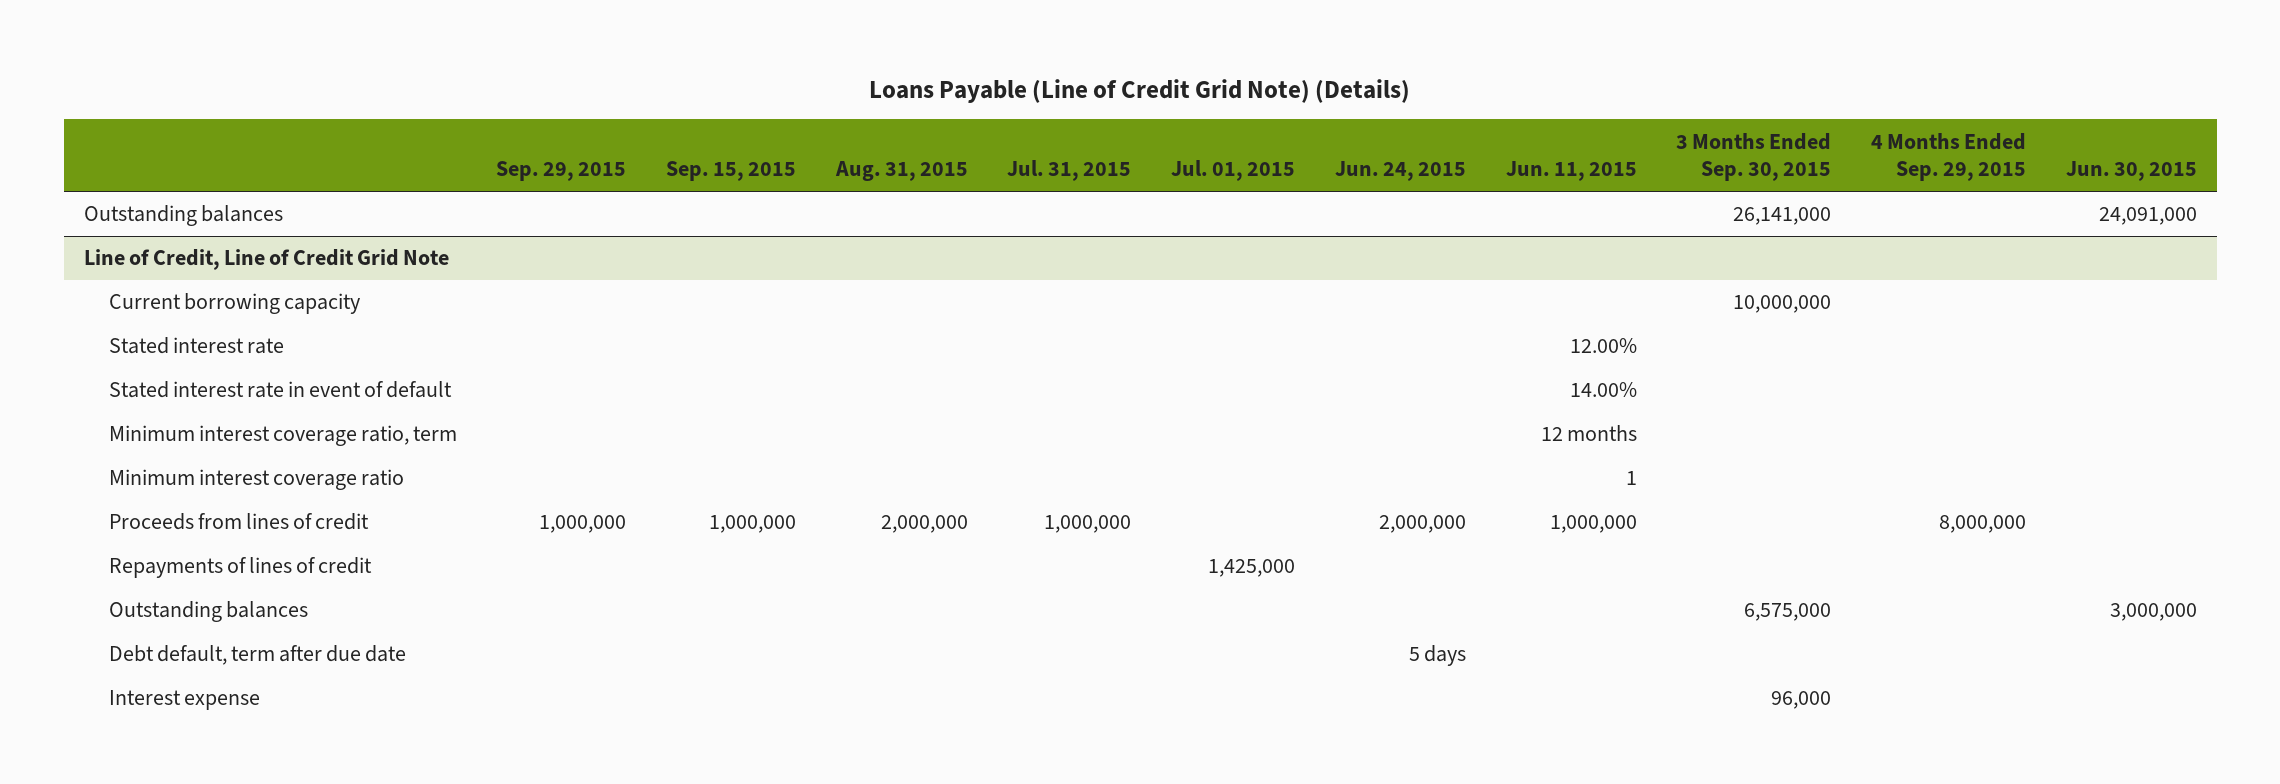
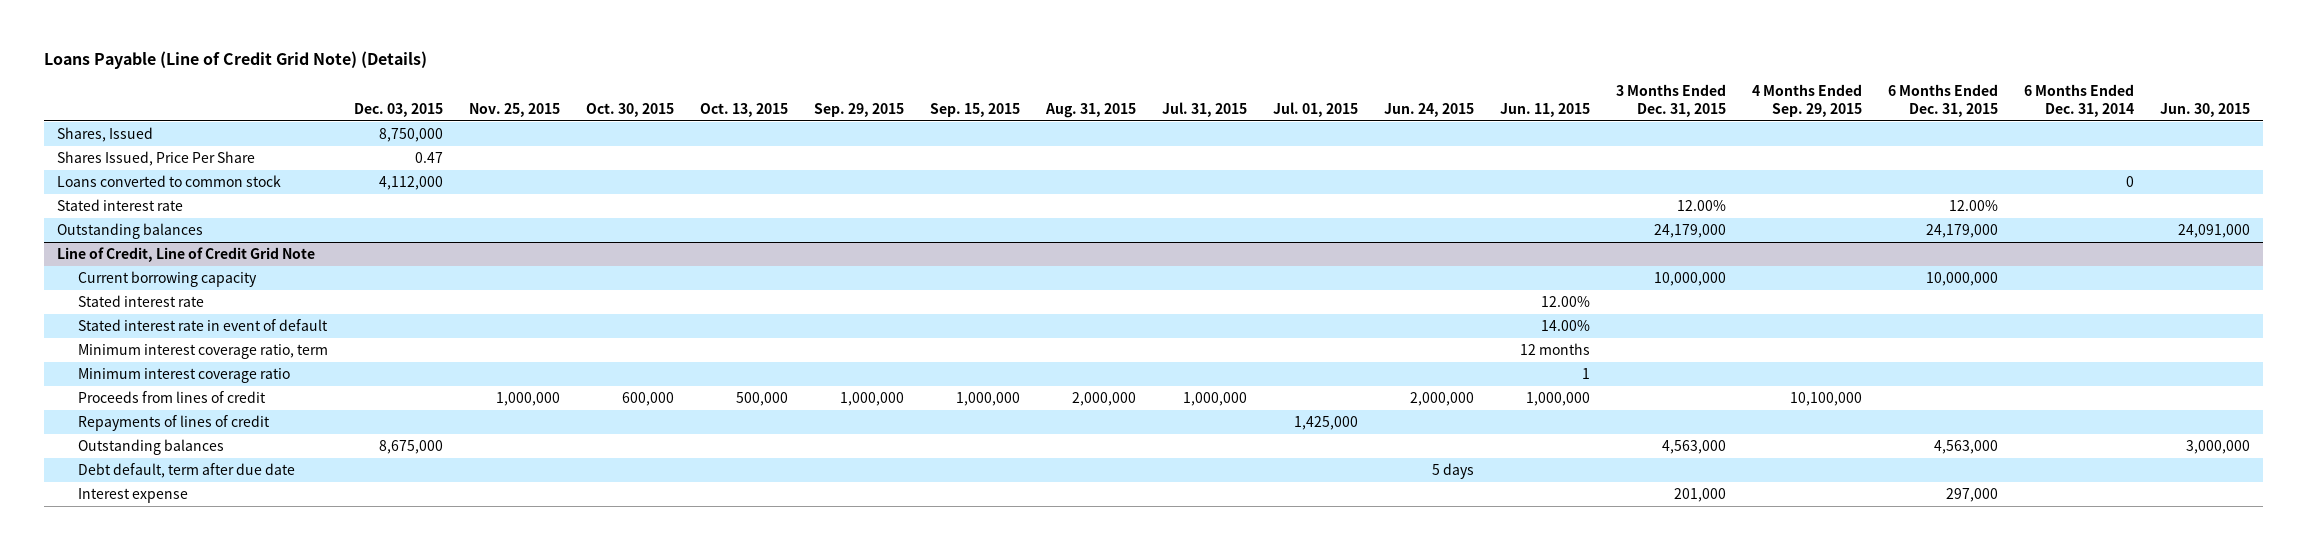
[1676,132,1832,182] 3 Months Ended Sep. 30, 2015 -> none
none -> [353,102,443,117] Dec. 03, 2015
none -> [468,102,560,117] Nov. 25, 2015
none -> [585,102,674,117] Oct. 30, 2015
none -> [699,102,788,117] Oct. 13, 2015
none -> [1616,83,1727,117] 3 Months Ended Dec. 31, 2015
none -> [1888,83,1999,117] 6 Months Ended Dec. 31, 2015
none -> [2024,83,2135,117] 6 Months Ended Dec. 31, 2014
none -> [56,127,153,143] Shares, Issued
none -> [56,151,255,167] Shares Issued, Price Per Share
none -> [56,175,281,188] Loans converted to common stock
none -> [56,199,183,212] Stated interest rate
[1939,515,2027,534] 8,000,000 -> [1790,392,1863,407] 10,100,000

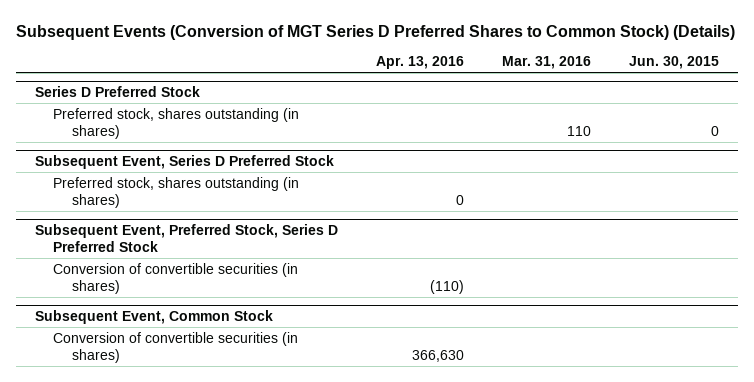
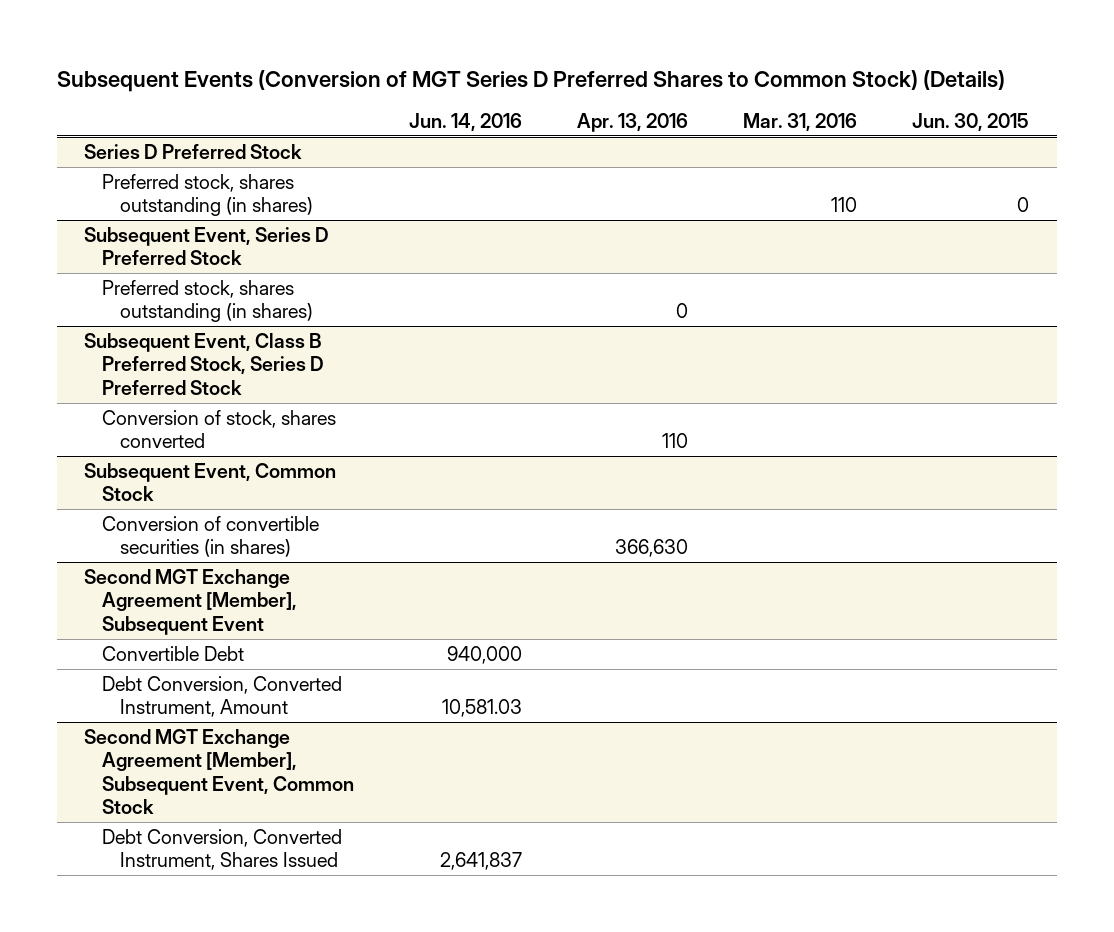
none -> [409,112,523,131] Jun. 14, 2016
[53,262,299,294] Conversion of convertible securities (in shares) -> none
[34,224,338,253] Subsequent Event, Preferred Stock, Series D Preferred Stock -> [84,333,325,395] Subsequent Event, Class B Preferred Stock, Series D Preferred Stock
none -> [102,410,337,449] Conversion of stock, shares converted
none -> [84,569,298,635] Second MGT Exchange Agreement [Member], Subsequent Event
none -> [102,646,245,662] Convertible Debt
none -> [102,676,343,718] Debt Conversion, Converted Instrument, Amount
none -> [84,729,355,815] Second MGT Exchange Agreement [Member], Subsequent Event, Common Stock
none -> [102,829,343,871] Debt Conversion, Converted Instrument, Shares Issued

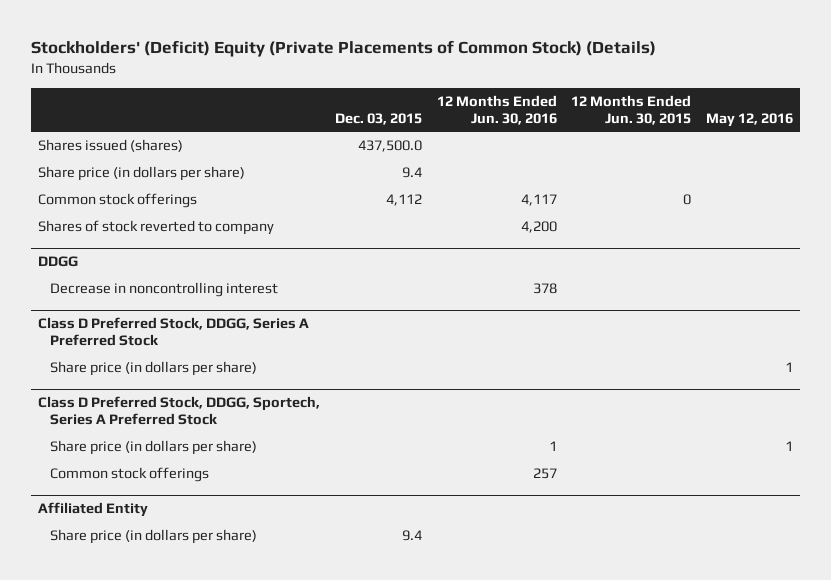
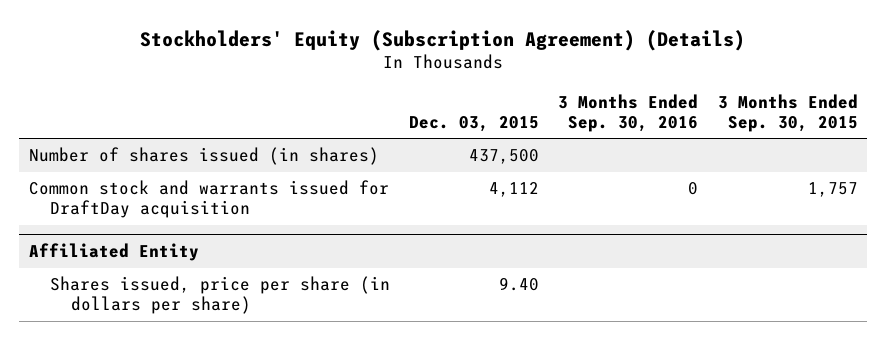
[30,40,656,58] Stockholders' (Deficit) Equity (Private Placements of Common Stock) (Details) -> [140,29,746,51] Stockholders' Equity (Subscription Agreement) (Details)
[436,94,557,125] 12 Months Ended Jun. 30, 2016 -> none
[571,94,692,125] 12 Months Ended Jun. 30, 2015 -> none
[706,112,794,127] May 12, 2016 -> none
none -> [558,93,699,132] 3 Months Ended Sep. 30, 2016
none -> [717,93,858,132] 3 Months Ended Sep. 30, 2015
[38,166,246,182] Share price (in dollars per share) -> none
[38,220,275,236] Shares of stock reverted to company -> none
[38,256,79,268] DDGG -> none
[50,282,279,298] Decrease in noncontrolling interest -> none
[38,317,310,347] Class D Preferred Stock, DDGG, Series A Preferred Stock -> none
[50,361,258,377] Share price (in dollars per share) -> none
[38,396,321,426] Class D Preferred Stock, DDGG, Sportech, Series A Preferred Stock -> none
[50,440,258,456] Share price (in dollars per share) -> none
[50,467,210,483] Common stock offerings -> none
[38,139,184,153] Shares issued (shares) -> [28,147,379,166] Number of shares issued (in shares)
[357,140,422,153] 437,500.0 -> [469,149,540,165] 437,500
[38,193,198,209] Common stock offerings -> [28,180,389,219] Common stock and warrants issued for DraftDay acquisition
[50,529,258,545] Share price (in dollars per share) -> [49,276,390,315] Shares issued, price per share (in dollars per share)
[401,530,422,542] 9.4 -> [499,277,540,292] 9.40

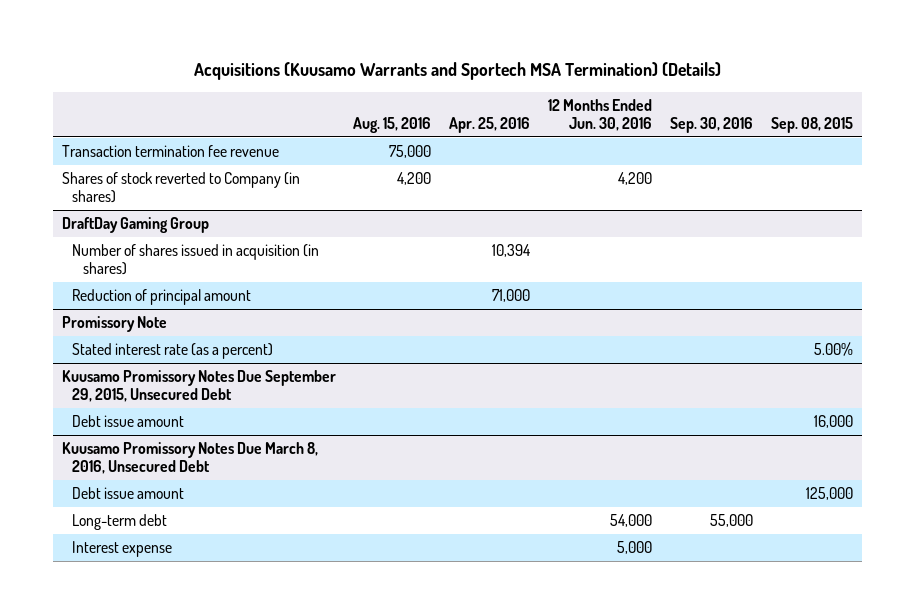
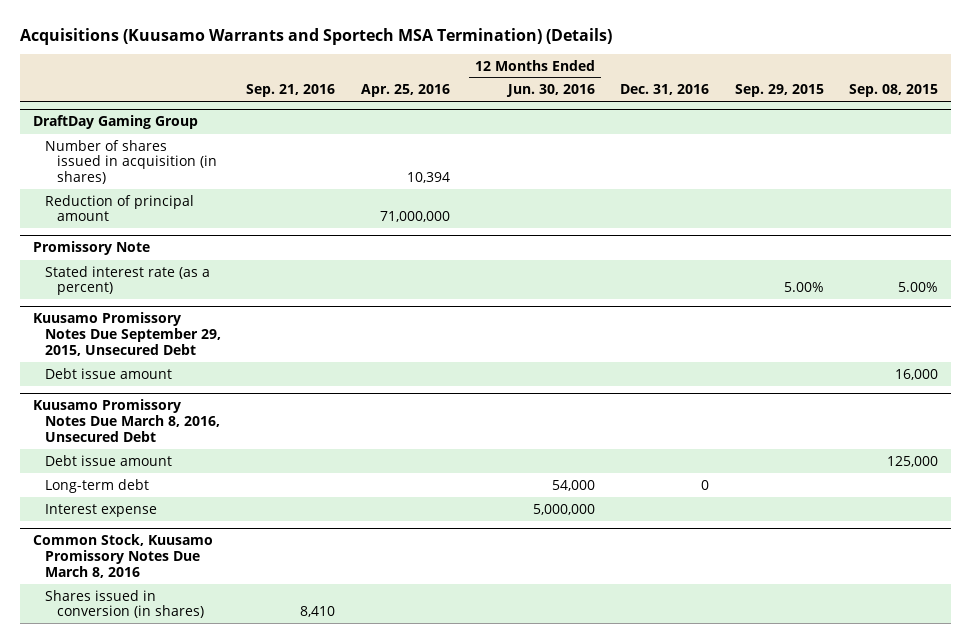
[353,116,432,133] Aug. 15, 2016 -> none
[670,116,754,133] Sep. 30, 2016 -> none
none -> [246,84,336,98] Sep. 21, 2016
none -> [620,84,710,96] Dec. 31, 2016
none -> [734,84,824,98] Sep. 29, 2015
[61,145,279,158] Transaction termination fee revenue -> none
[61,172,300,204] Shares of stock reverted to Company (in shares) -> none
[492,289,531,303] 71,000 -> [379,211,450,223] 71,000,000
[617,541,653,555] 5,000 -> [533,503,596,515] 5,000,000
none -> [32,534,213,579] Common Stock, Kuusamo Promissory Notes Due March 8, 2016
none -> [44,589,204,619] Shares issued in conversion (in shares)

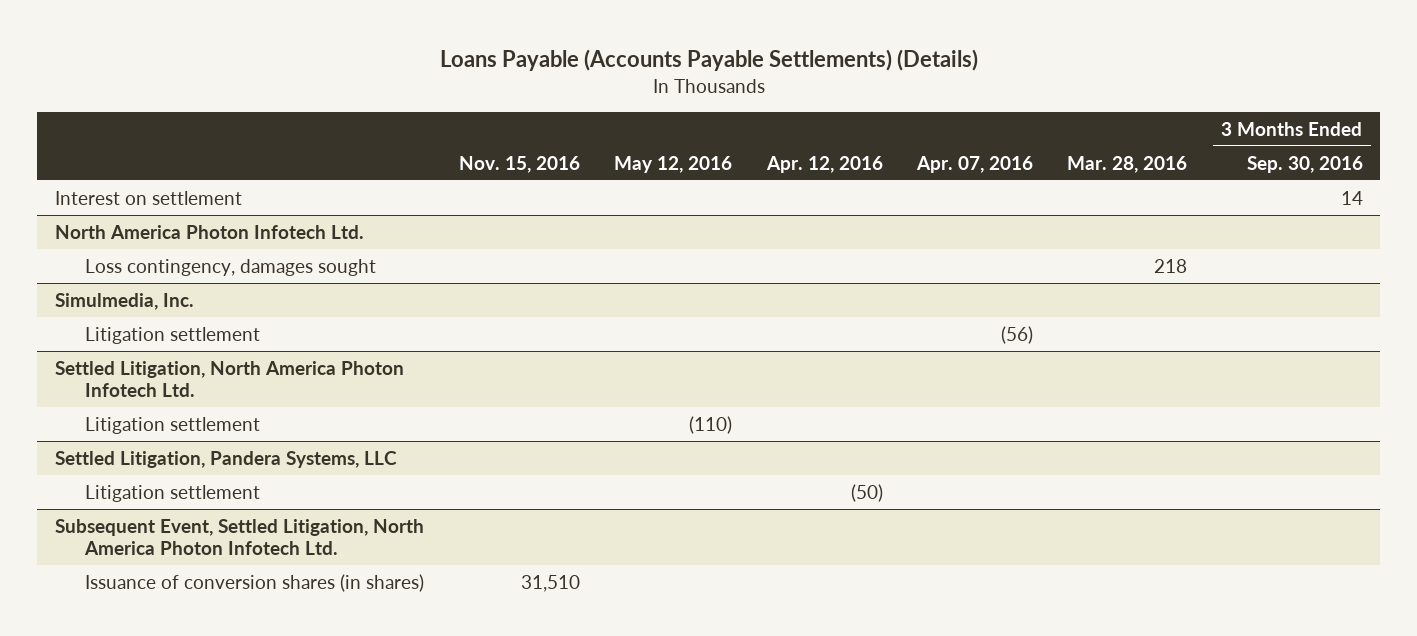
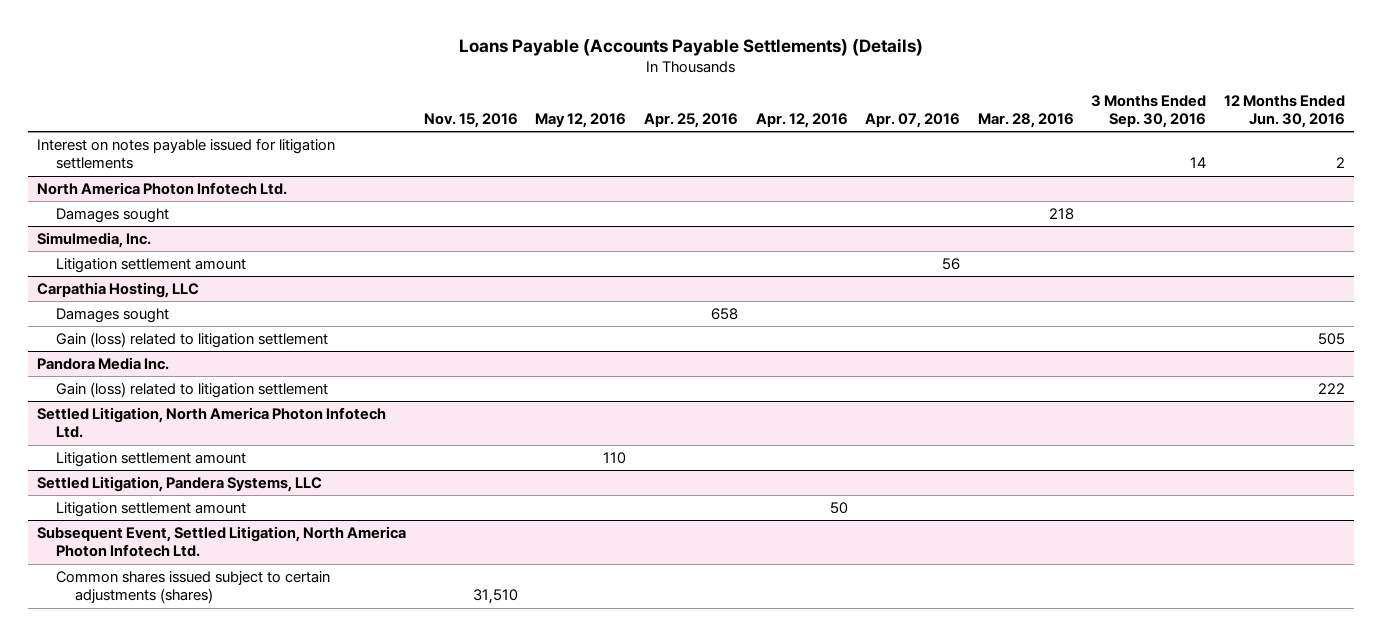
none -> [644,113,739,129] Apr. 25, 2016
none -> [1224,94,1346,129] 12 Months Ended Jun. 30, 2016
[54,190,242,205] Interest on settlement -> [37,138,336,170] Interest on notes payable issued for litigation settlements
[85,258,377,276] Loss contingency, damages sought -> [56,208,170,224] Damages sought
[85,326,261,344] Litigation settlement -> [56,258,247,274] Litigation settlement amount
[1000,325,1033,344] (56) -> [942,258,961,271] 56
none -> [37,282,200,299] Carpathia Hosting, LLC
none -> [56,308,170,324] Damages sought
none -> [56,332,329,349] Gain (loss) related to litigation settlement
none -> [37,357,170,371] Pandora Media Inc.
none -> [56,382,329,399] Gain (loss) related to litigation settlement
[85,416,261,434] Litigation settlement -> [56,452,247,468] Litigation settlement amount
[689,415,733,434] (110) -> [603,452,627,465] 110
[85,484,261,502] Litigation settlement -> [56,502,247,518] Litigation settlement amount
[850,483,883,502] (50) -> [829,502,848,515] 50
[85,573,425,592] Issuance of conversion shares (in shares) -> [56,571,331,604] Common shares issued subject to certain adjustments (shares)

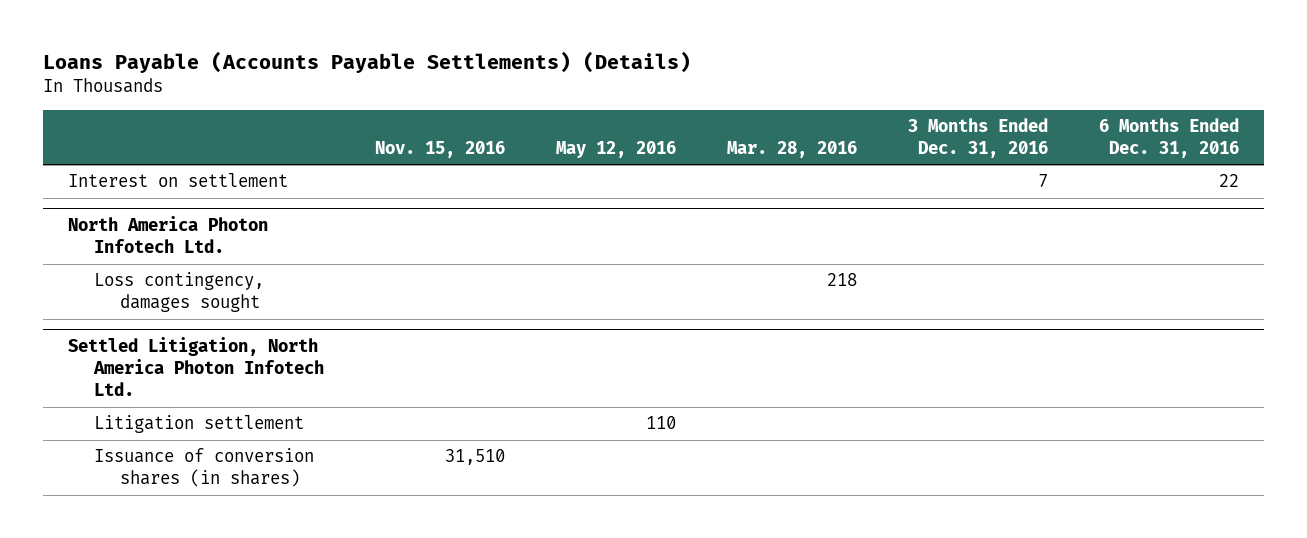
[644,113,739,129] Apr. 25, 2016 -> none
[755,113,848,129] Apr. 12, 2016 -> none
[865,113,961,129] Apr. 07, 2016 -> none
[1091,94,1207,129] 3 Months Ended Sep. 30, 2016 -> none
[1224,94,1346,129] 12 Months Ended Jun. 30, 2016 -> none
none -> [907,117,1048,158] 3 Months Ended Dec. 31, 2016
none -> [1098,117,1239,158] 6 Months Ended Dec. 31, 2016
[37,138,336,170] Interest on notes payable issued for litigation settlements -> [68,173,289,188] Interest on settlement
[37,232,152,249] Simulmedia, Inc. -> none
[56,258,247,274] Litigation settlement amount -> none
[37,282,200,299] Carpathia Hosting, LLC -> none
[56,308,170,324] Damages sought -> none
[56,332,329,349] Gain (loss) related to litigation settlement -> none
[37,357,170,371] Pandora Media Inc. -> none
[56,382,329,399] Gain (loss) related to litigation settlement -> none
[56,208,170,224] Damages sought -> [94,272,265,313] Loss contingency, damages sought
[37,476,323,493] Settled Litigation, Pandera Systems, LLC -> none
[56,502,247,518] Litigation settlement amount -> none
[37,526,407,558] Subsequent Event, Settled Litigation, North America Photon Infotech Ltd. -> none
[56,571,331,604] Common shares issued subject to certain adjustments (shares) -> none
[56,452,247,468] Litigation settlement amount -> [94,415,305,434] Litigation settlement
none -> [94,448,315,488] Issuance of conversion shares (in shares)

